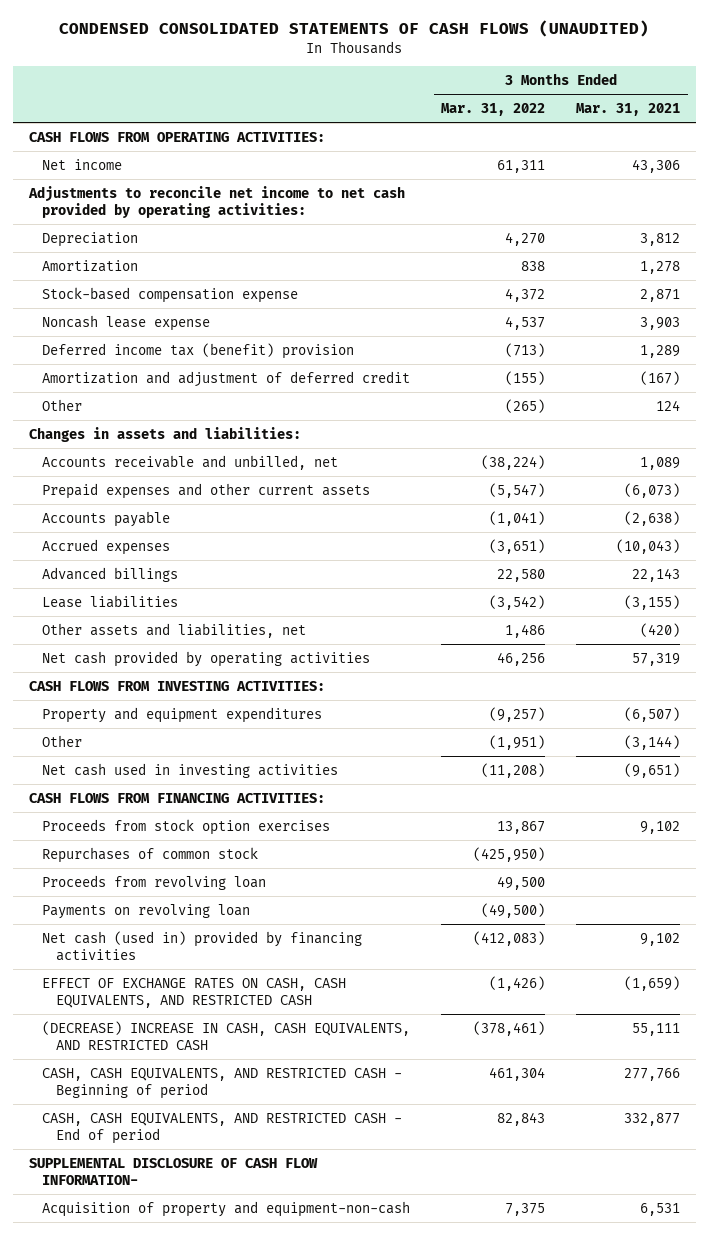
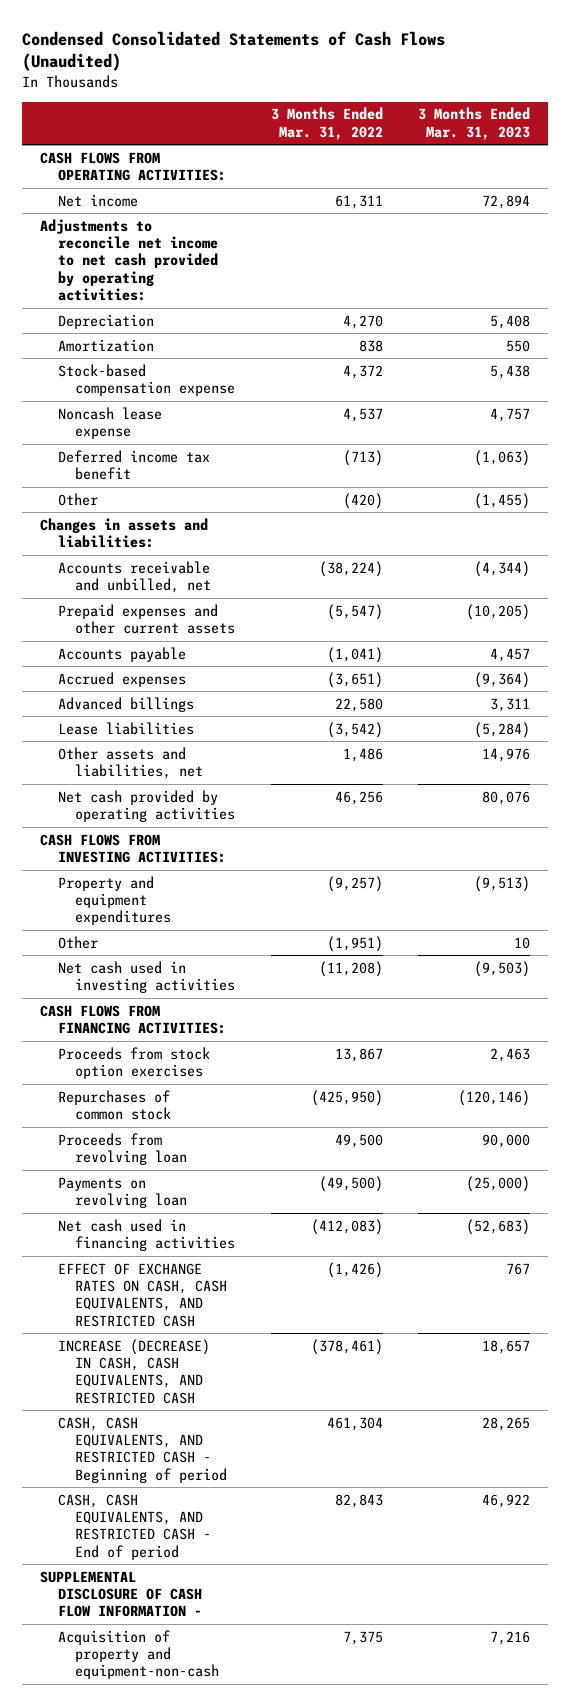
[59,20,650,38] CONDENSED CONSOLIDATED STATEMENTS OF CASH FLOWS (UNAUDITED) -> [22,30,446,72] Condensed Consolidated Statements of Cash Flows (Unaudited)
[576,103,681,117] Mar. 31, 2021 -> none
none -> [418,107,531,140] 3 Months Ended Mar. 31, 2023
[42,370,411,387] Amortization and adjustment of deferred credit -> none
[42,342,355,359] Deferred income tax (benefit) provision -> [57,449,210,481] Deferred income tax benefit
[505,398,546,413] (265) -> [342,492,383,509] (420)
[42,930,363,961] Net cash (used in) provided by financing activities -> [57,1218,236,1252] Net cash used in financing activities
[42,1020,411,1050] (DECREASE) INCREASE IN CASH, CASH EQUIVALENTS, AND RESTRICTED CASH -> [57,1338,210,1404] INCREASE (DECREASE) IN CASH, CASH EQUIVALENTS, AND RESTRICTED CASH
[28,1157,318,1185] SUPPLEMENTAL DISCLOSURE OF CASH FLOW INFORMATION- -> [39,1570,202,1618] SUPPLEMENTAL DISCLOSURE OF CASH FLOW INFORMATION -

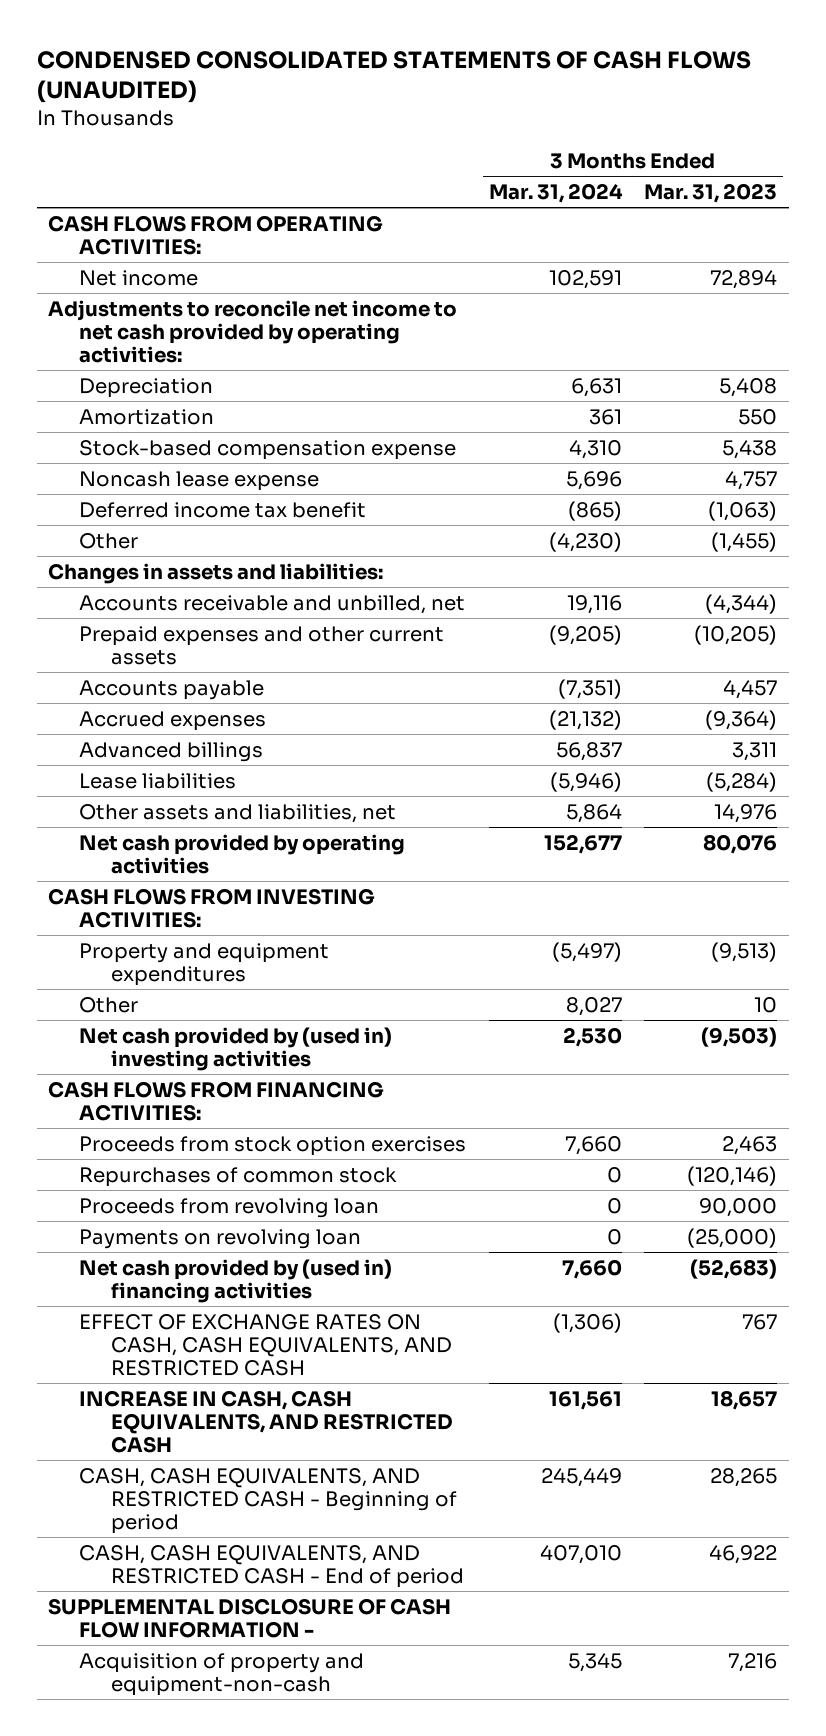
[22,30,446,72] Condensed Consolidated Statements of Cash Flows (Unaudited) -> [36,50,751,104] CONDENSED CONSOLIDATED STATEMENTS OF CASH FLOWS (UNAUDITED)
[270,107,383,140] 3 Months Ended Mar. 31, 2022 -> none
none -> [488,182,623,203] Mar. 31, 2024
[57,960,236,994] Net cash used in investing activities -> [79,1026,393,1071] Net cash provided by (used in) investing activities
[57,1218,236,1252] Net cash used in financing activities -> [79,1258,393,1303] Net cash provided by (used in) financing activities
[57,1338,210,1404] INCREASE (DECREASE) IN CASH, CASH EQUIVALENTS, AND RESTRICTED CASH -> [79,1389,453,1453] INCREASE IN CASH, CASH EQUIVALENTS, AND RESTRICTED CASH

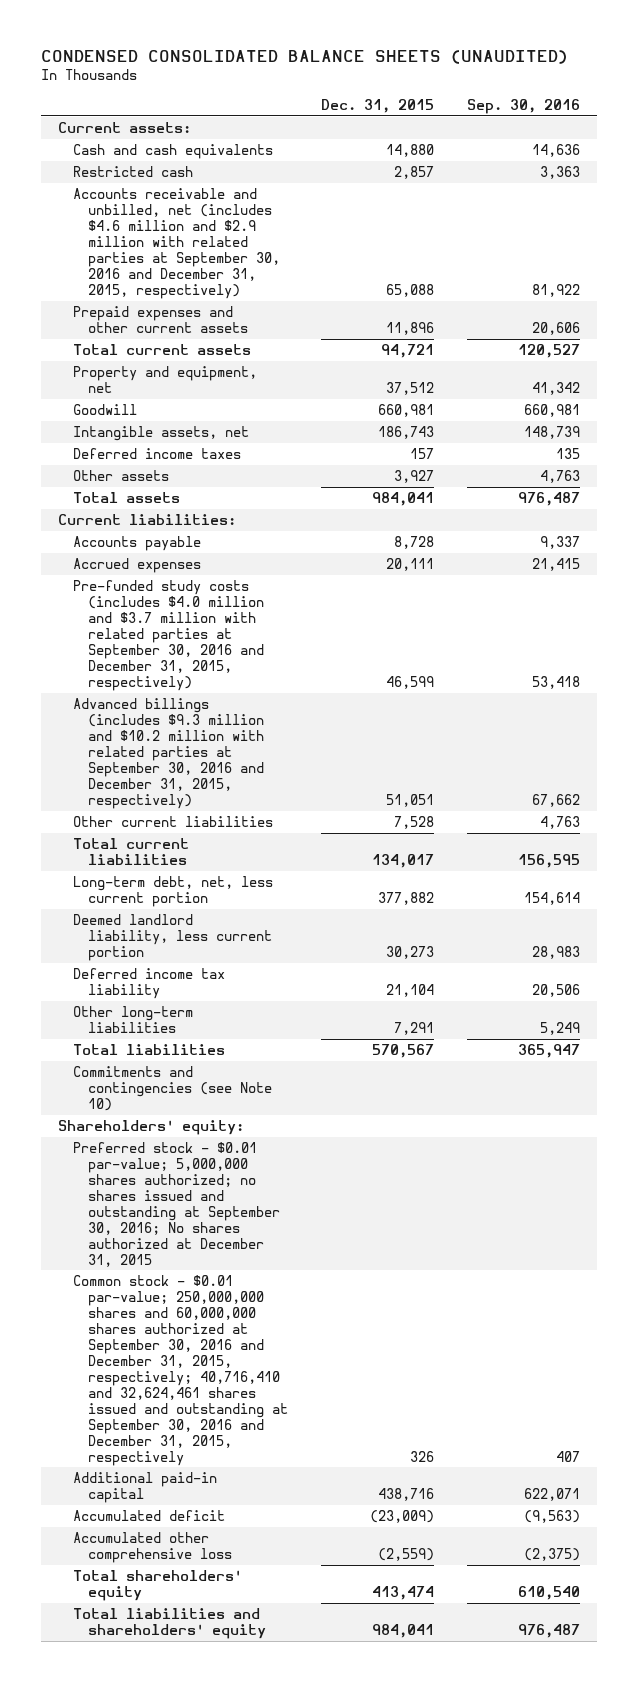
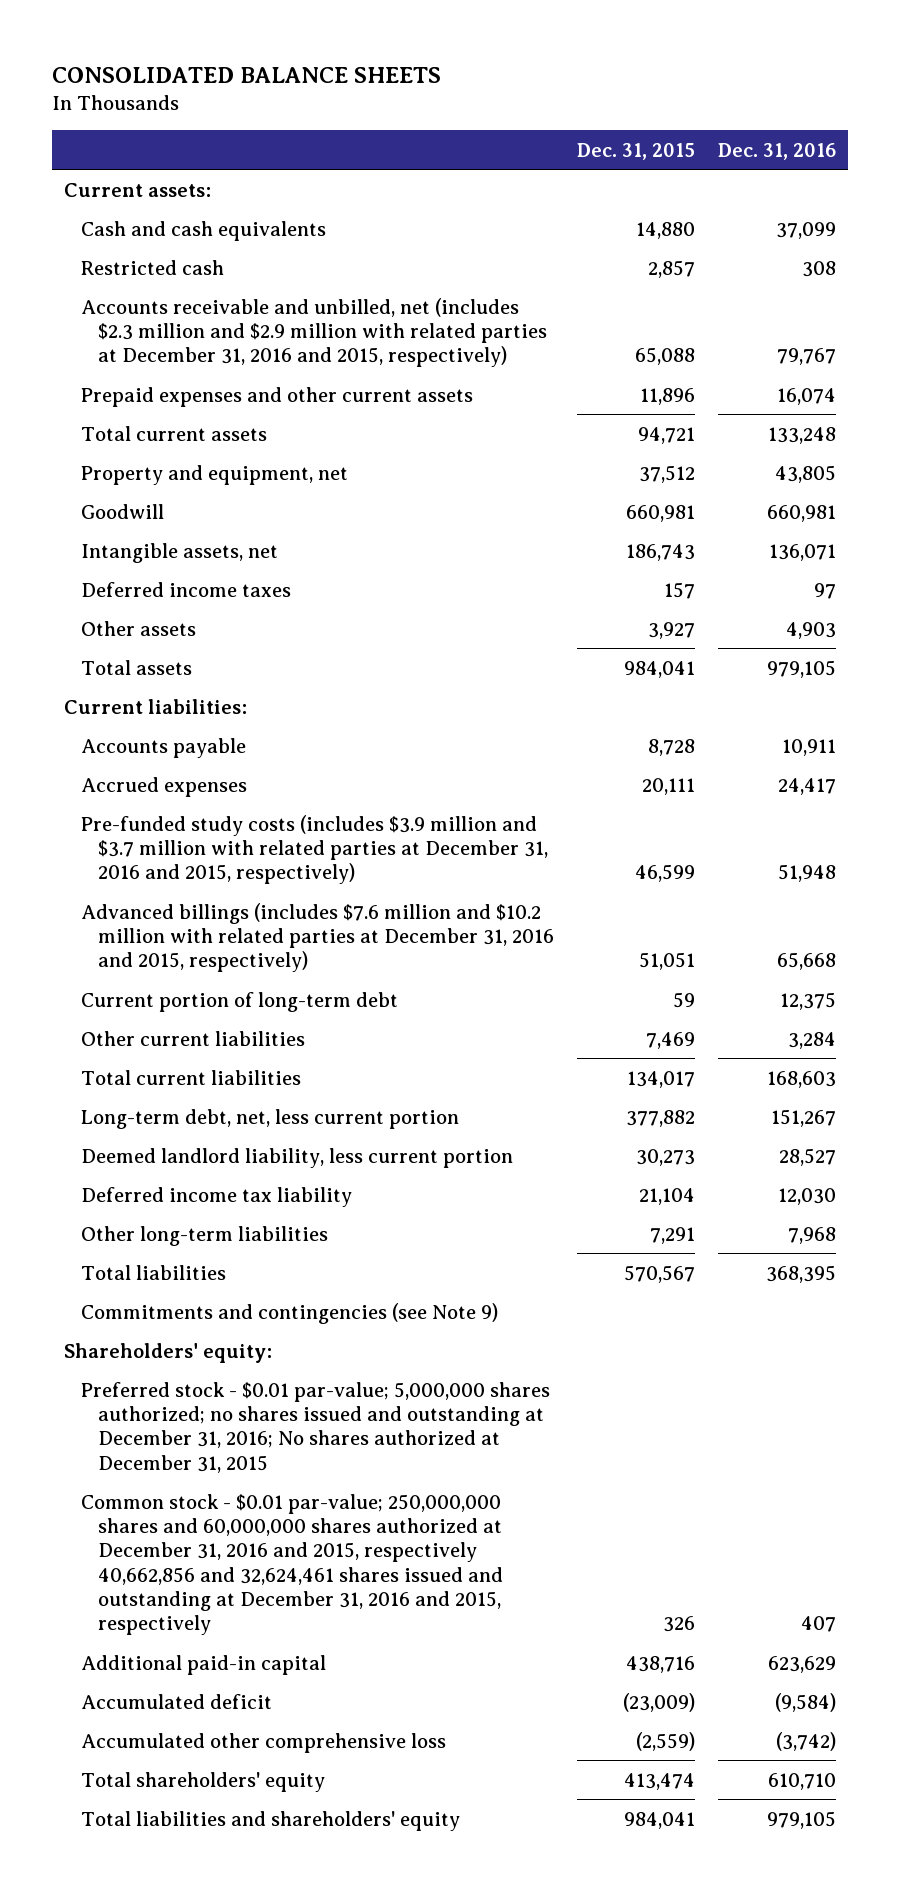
[40,49,568,64] CONDENSED CONSOLIDATED BALANCE SHEETS (UNAUDITED) -> [51,67,441,84] CONSOLIDATED BALANCE SHEETS
[467,98,581,114] Sep. 30, 2016 -> none
none -> [718,142,837,160] Dec. 31, 2016
[72,188,280,299] Accounts receivable and unbilled, net (includes $4.6 million and $2.9 million with related parties at September 30, 2016 and December 31, 2015, respectively) -> [80,297,547,368] Accounts receivable and unbilled, net (includes $2.3 million and $2.9 million with related parties at December 31, 2016 and 2015, respectively)
[72,580,264,691] Pre-funded study costs (includes $4.0 million and $3.7 million with related parties at September 30, 2016 and December 31, 2015, respectively) -> [80,814,548,885] Pre-funded study costs (includes $3.9 million and $3.7 million with related parties at December 31, 2016 and 2015, respectively)
[72,698,264,809] Advanced billings (includes $9.3 million and $10.2 million with related parties at September 30, 2016 and December 31, 2015, respectively) -> [80,902,554,973] Advanced billings (includes $7.6 million and $10.2 million with related parties at December 31, 2016 and 2015, respectively)
none -> [80,991,398,1012] Current portion of long-term debt
[394,816,435,830] 7,528 -> [646,1031,696,1049] 7,469
[72,1066,272,1111] Commitments and contingencies (see Note 10) -> [80,1302,498,1324] Commitments and contingencies (see Note 9)
[72,1142,280,1267] Preferred stock - $0.01 par-value; 5,000,000 shares authorized; no shares issued and outstanding at September 30, 2016; No shares authorized at December 31, 2015 -> [80,1381,550,1473] Preferred stock - $0.01 par-value; 5,000,000 shares authorized; no shares issued and outstanding at December 31, 2016; No shares authorized at December 31, 2015
[72,1275,288,1466] Common stock - $0.01 par-value; 250,000,000 shares and 60,000,000 shares authorized at September 30, 2016 and December 31, 2015, respectively; 40,716,410 and 32,624,461 shares issued and outstanding at September 30, 2016 and December 31, 2015, respectively -> [80,1493,503,1636] Common stock - $0.01 par-value; 250,000,000 shares and 60,000,000 shares authorized at December 31, 2016 and 2015, respectively 40,662,856 and 32,624,461 shares issued and outstanding at December 31, 2016 and 2015, respectively

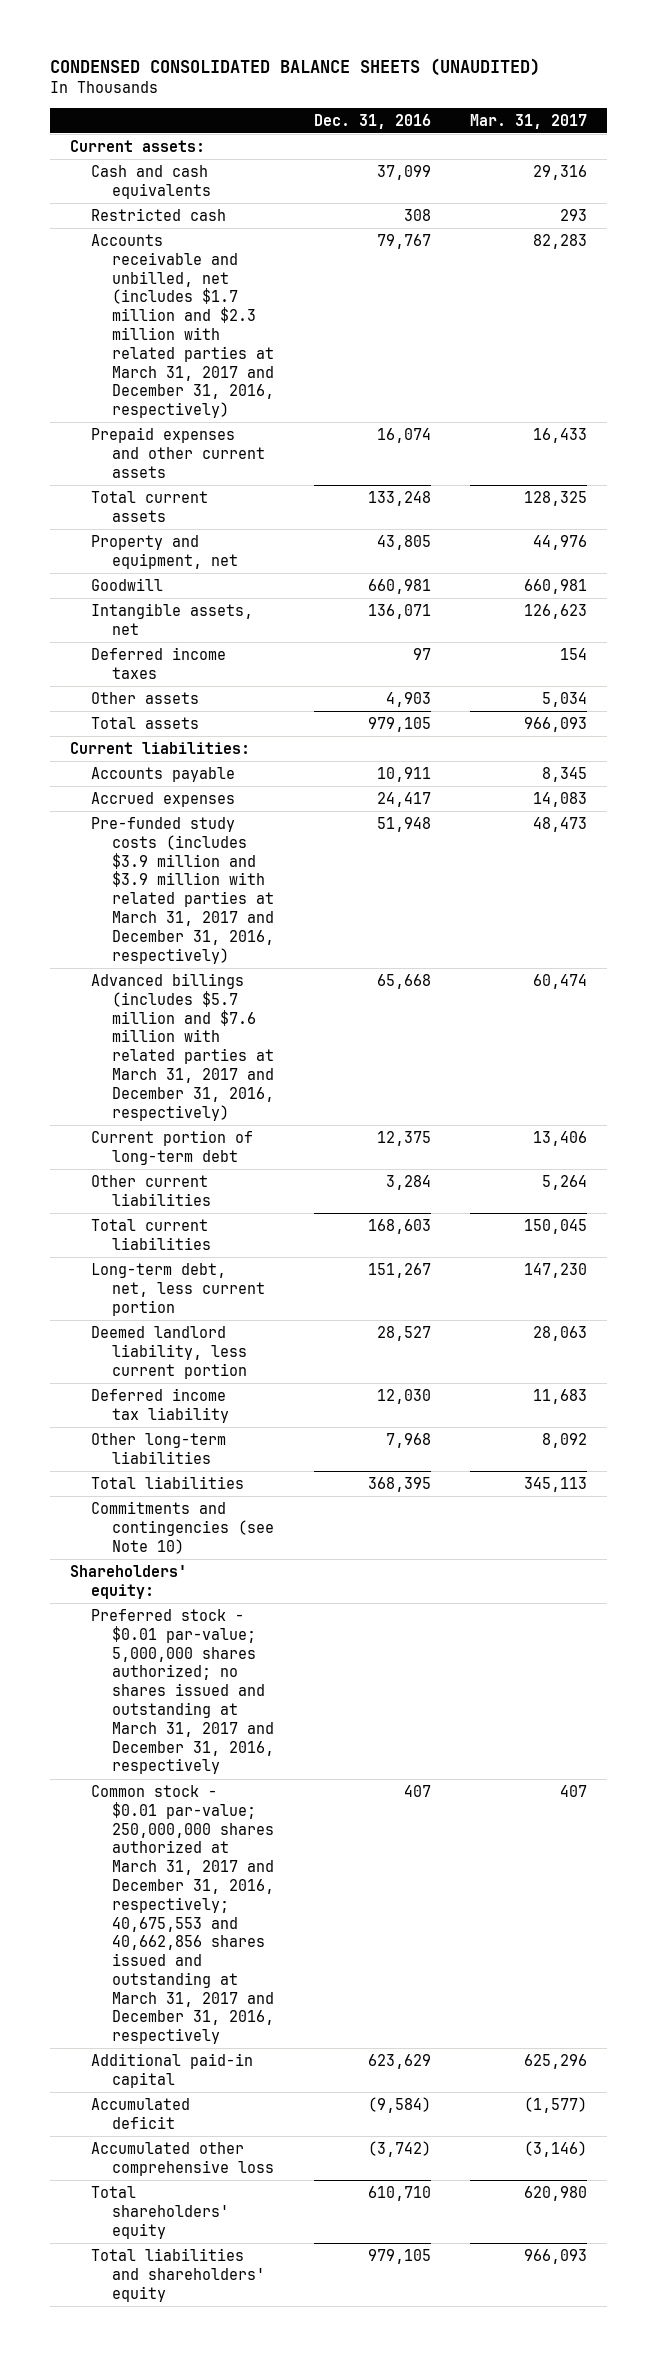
[51,67,441,84] CONSOLIDATED BALANCE SHEETS -> [50,58,541,77] CONDENSED CONSOLIDATED BALANCE SHEETS (UNAUDITED)
[577,142,696,160] Dec. 31, 2015 -> none
none -> [470,113,588,129] Mar. 31, 2017
[80,297,547,368] Accounts receivable and unbilled, net (includes $2.3 million and $2.9 million with related parties at December 31, 2016 and 2015, respectively) -> [91,233,274,419] Accounts receivable and unbilled, net (includes $1.7 million and $2.3 million with related parties at March 31, 2017 and December 31, 2016, respectively)
[80,814,548,885] Pre-funded study costs (includes $3.9 million and $3.7 million with related parties at December 31, 2016 and 2015, respectively) -> [91,816,274,964] Pre-funded study costs (includes $3.9 million and $3.9 million with related parties at March 31, 2017 and December 31, 2016, respectively)
[80,902,554,973] Advanced billings (includes $7.6 million and $10.2 million with related parties at December 31, 2016 and 2015, respectively) -> [91,972,274,1121] Advanced billings (includes $5.7 million and $7.6 million with related parties at March 31, 2017 and December 31, 2016, respectively)
[80,1302,498,1324] Commitments and contingencies (see Note 9) -> [91,1500,274,1554] Commitments and contingencies (see Note 10)
[80,1381,550,1473] Preferred stock - $0.01 par-value; 5,000,000 shares authorized; no shares issued and outstanding at December 31, 2016; No shares authorized at December 31, 2015 -> [91,1608,274,1775] Preferred stock - $0.01 par-value; 5,000,000 shares authorized; no shares issued and outstanding at March 31, 2017 and December 31, 2016, respectively
[80,1493,503,1636] Common stock - $0.01 par-value; 250,000,000 shares and 60,000,000 shares authorized at December 31, 2016 and 2015, respectively 40,662,856 and 32,624,461 shares issued and outstanding at December 31, 2016 and 2015, respectively -> [91,1784,274,2045] Common stock - $0.01 par-value; 250,000,000 shares authorized at March 31, 2017 and December 31, 2016, respectively; 40,675,553 and 40,662,856 shares issued and outstanding at March 31, 2017 and December 31, 2016, respectively

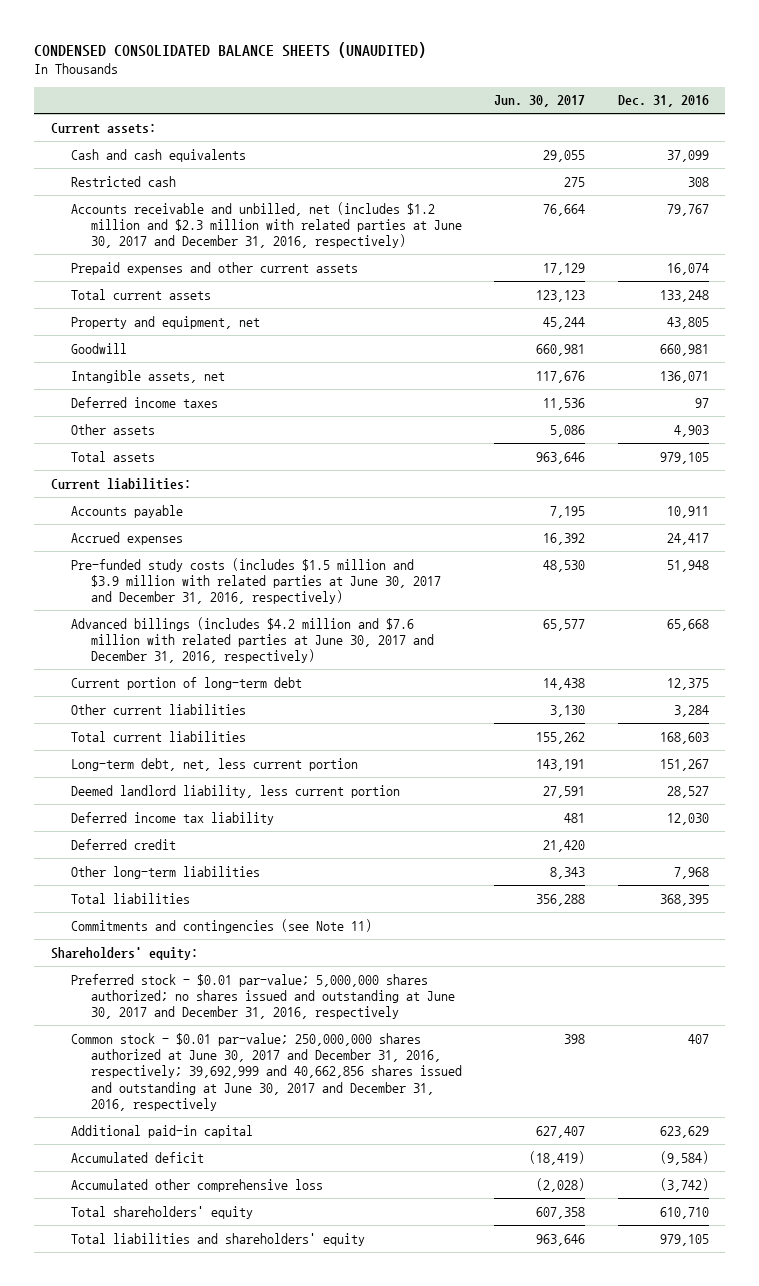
[470,113,588,129] Mar. 31, 2017 -> none
none -> [494,95,586,108] Jun. 30, 2017
[91,233,274,419] Accounts receivable and unbilled, net (includes $1.7 million and $2.3 million with related parties at March 31, 2017 and December 31, 2016, respectively) -> [70,201,463,249] Accounts receivable and unbilled, net (includes $1.2 million and $2.3 million with related parties at June 30, 2017 and December 31, 2016, respectively)
[91,816,274,964] Pre-funded study costs (includes $3.9 million and $3.9 million with related parties at March 31, 2017 and December 31, 2016, respectively) -> [70,557,442,605] Pre-funded study costs (includes $1.5 million and $3.9 million with related parties at June 30, 2017 and December 31, 2016, respectively)
[91,972,274,1121] Advanced billings (includes $5.7 million and $7.6 million with related parties at March 31, 2017 and December 31, 2016, respectively) -> [70,616,435,664] Advanced billings (includes $4.2 million and $7.6 million with related parties at June 30, 2017 and December 31, 2016, respectively)
none -> [70,838,176,850] Deferred credit
[91,1500,274,1554] Commitments and contingencies (see Note 10) -> [70,918,372,933] Commitments and contingencies (see Note 11)
[91,1608,274,1775] Preferred stock - $0.01 par-value; 5,000,000 shares authorized; no shares issued and outstanding at March 31, 2017 and December 31, 2016, respectively -> [70,973,456,1020] Preferred stock - $0.01 par-value; 5,000,000 shares authorized; no shares issued and outstanding at June 30, 2017 and December 31, 2016, respectively
[91,1784,274,2045] Common stock - $0.01 par-value; 250,000,000 shares authorized at March 31, 2017 and December 31, 2016, respectively; 40,675,553 and 40,662,856 shares issued and outstanding at March 31, 2017 and December 31, 2016, respectively -> [70,1032,463,1112] Common stock - $0.01 par-value; 250,000,000 shares authorized at June 30, 2017 and December 31, 2016, respectively; 39,692,999 and 40,662,856 shares issued and outstanding at June 30, 2017 and December 31, 2016, respectively

